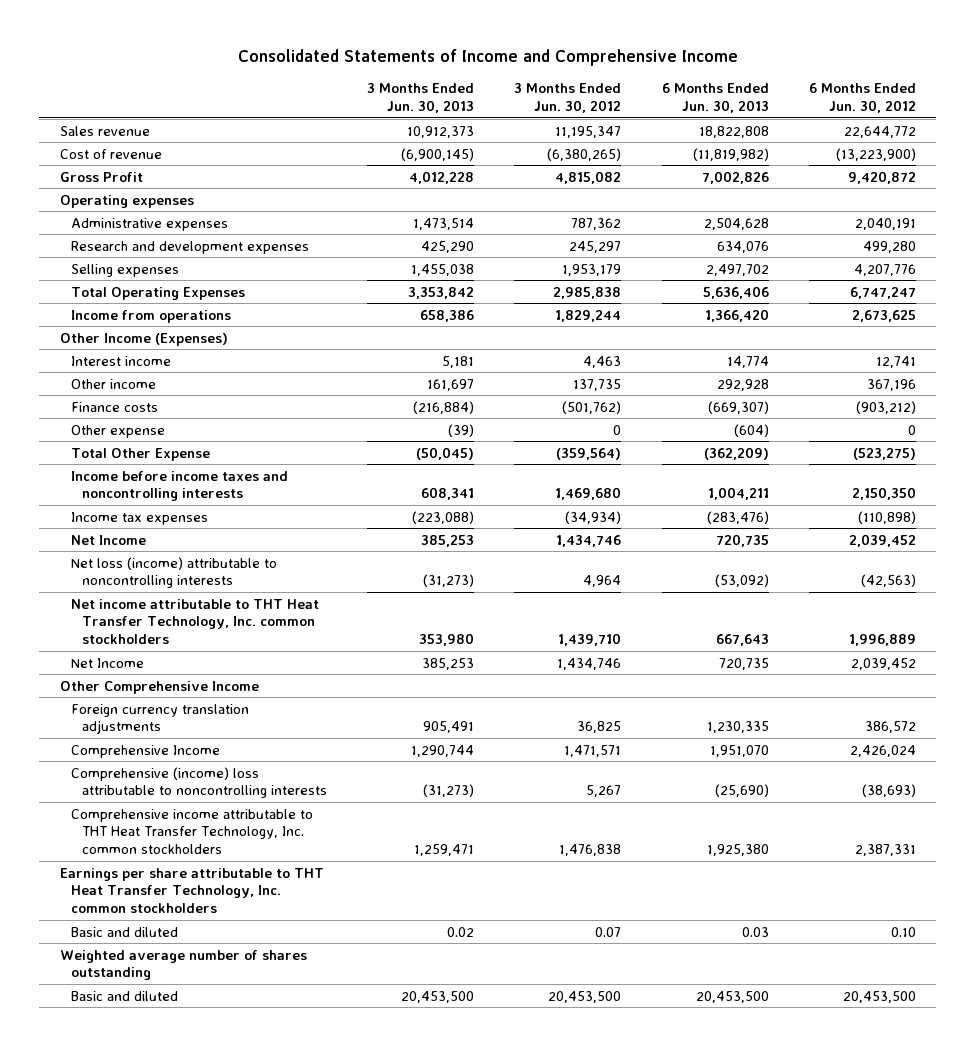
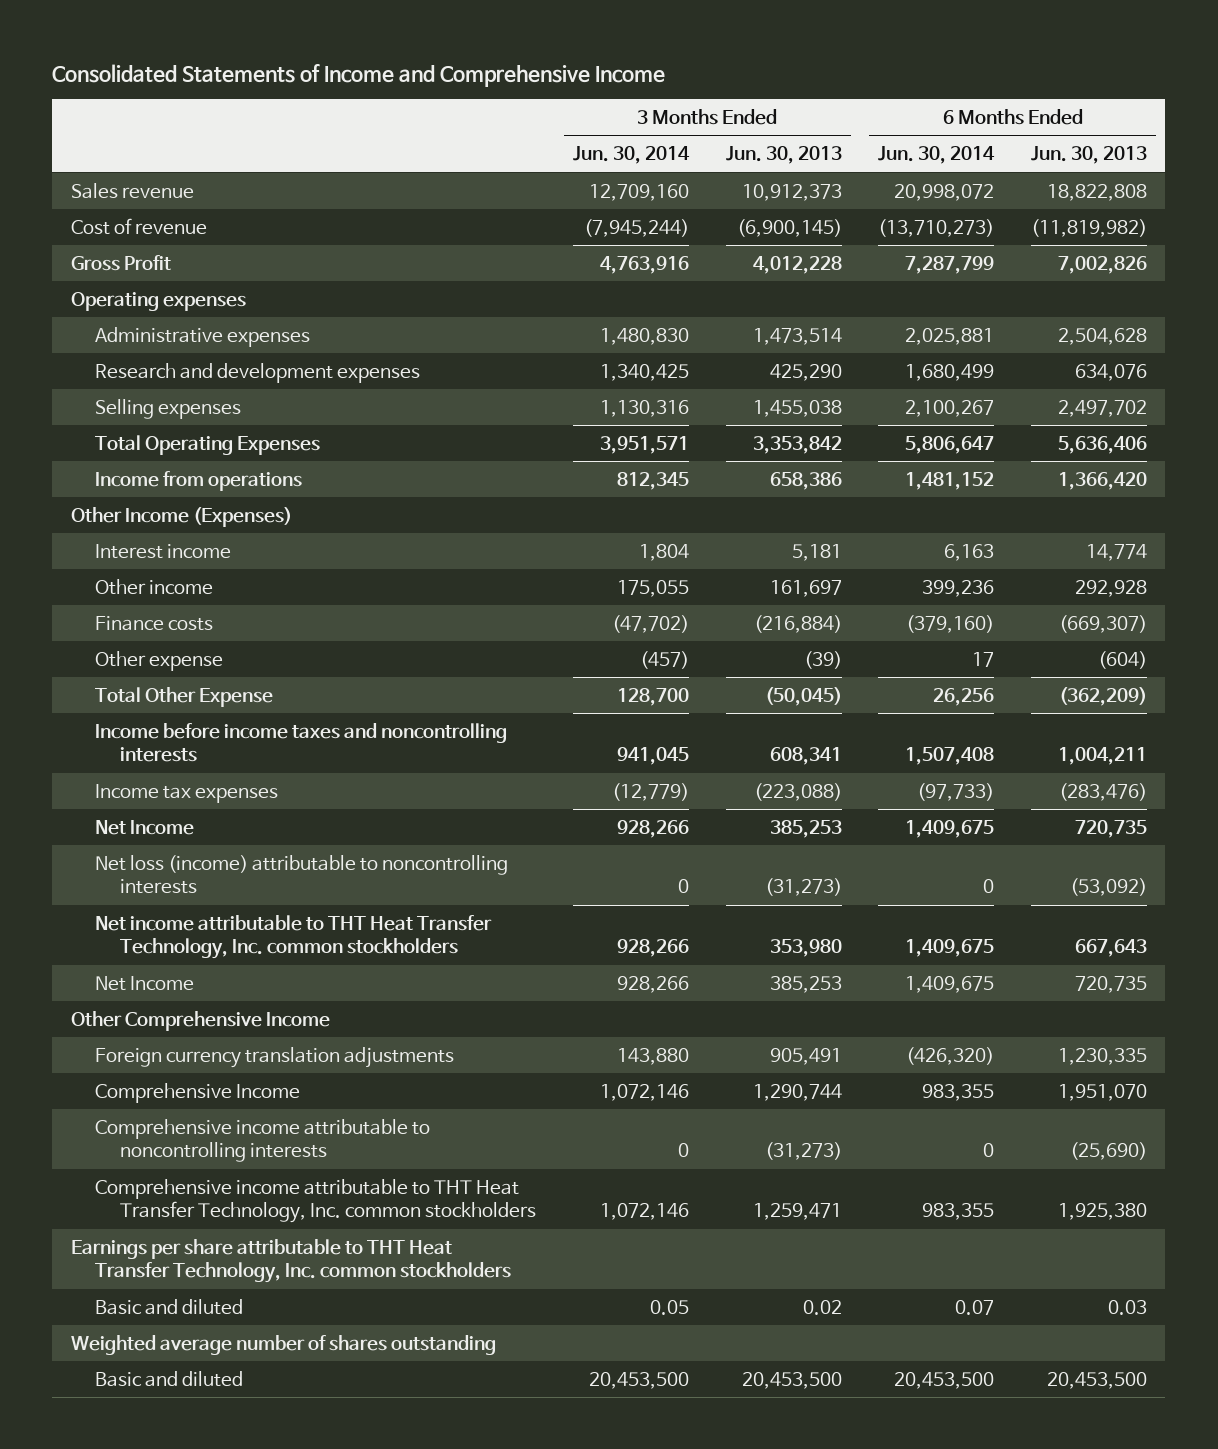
[514,83,622,114] 3 Months Ended Jun. 30, 2012 -> none
[809,83,917,114] 6 Months Ended Jun. 30, 2012 -> none
none -> [572,146,690,165] Jun. 30, 2014
none -> [878,146,996,165] Jun. 30, 2014
[70,766,327,799] Comprehensive (income) loss attributable to noncontrolling interests -> [95,1118,431,1163] Comprehensive income attributable to noncontrolling interests

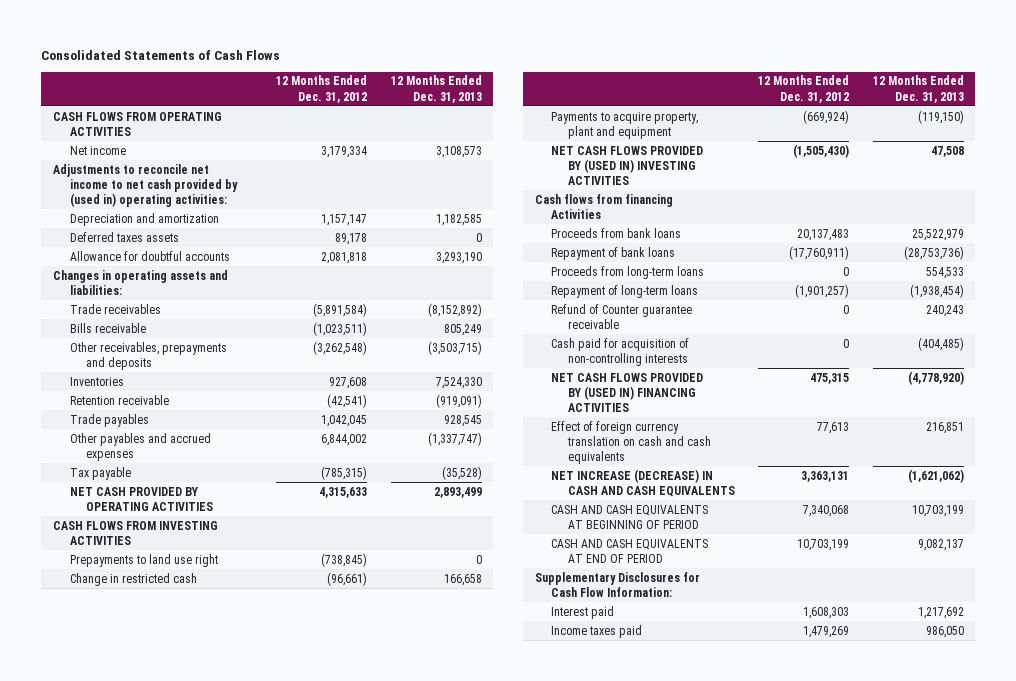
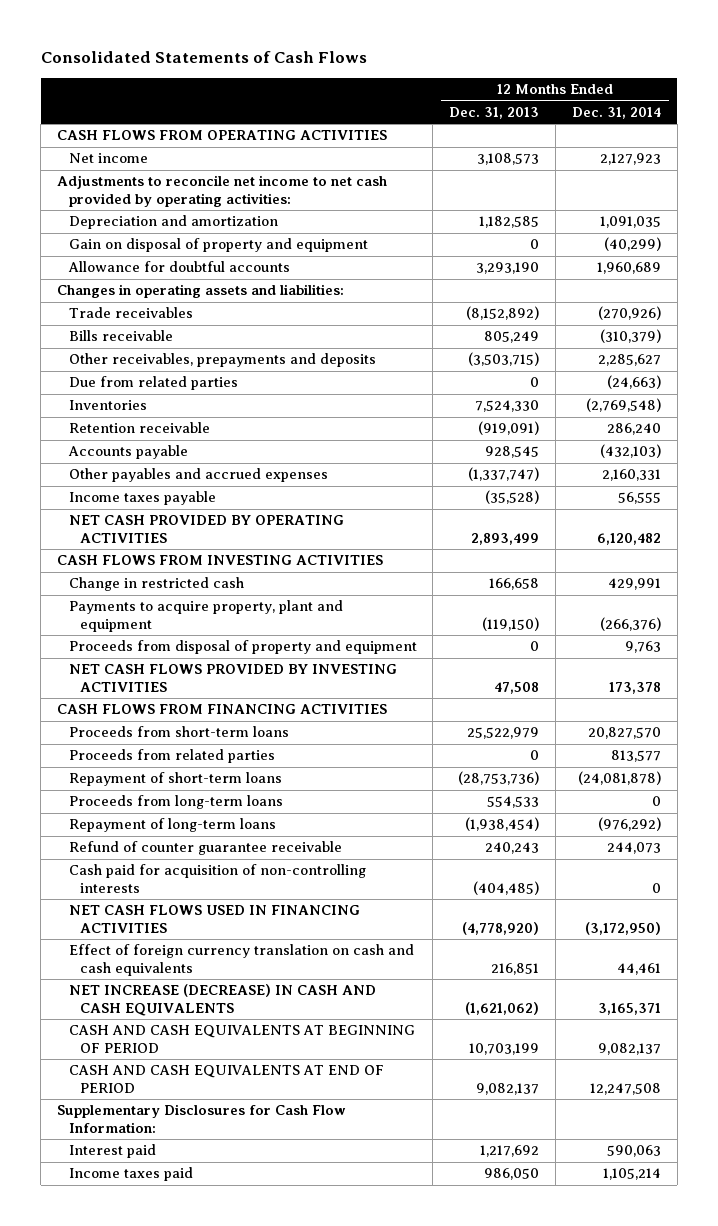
[276,75,368,103] 12 Months Ended Dec. 31, 2012 -> none
none -> [572,106,662,119] Dec. 31, 2014
[52,163,238,208] Adjustments to reconcile net income to net cash provided by (used in) operating activities: -> [56,175,387,207] Adjustments to reconcile net income to net cash provided by operating activities:
[69,231,179,242] Deferred taxes assets -> none
none -> [68,238,368,253] Gain on disposal of property and equipment
none -> [68,376,238,391] Due from related parties
[69,413,149,427] Trade payables -> [67,445,188,460] Accounts payable
[69,466,131,480] Tax payable -> [68,491,216,506] Income taxes payable
[69,553,218,567] Prepayments to land use right -> none
none -> [68,640,417,655] Proceeds from disposal of property and equipment
[551,145,704,186] NET CASH FLOWS PROVIDED BY (USED IN) INVESTING ACTIVITIES -> [68,664,397,692] NET CASH FLOWS PROVIDED BY INVESTING ACTIVITIES
[534,193,673,219] Cash flows from financing Activities -> [56,704,387,715] CASH FLOWS FROM FINANCING ACTIVITIES
[551,227,682,238] Proceeds from bank loans -> [68,726,289,738] Proceeds from short-term loans
none -> [68,749,275,764] Proceeds from related parties
[551,246,676,260] Repayment of bank loans -> [68,772,282,787] Repayment of short-term loans
[551,303,693,329] Refund of Counter guarantee receivable -> [68,841,342,856] Refund of counter guarantee receivable
[551,372,704,413] NET CASH FLOWS PROVIDED BY (USED IN) FINANCING ACTIVITIES -> [68,905,360,933] NET CASH FLOWS USED IN FINANCING ACTIVITIES

